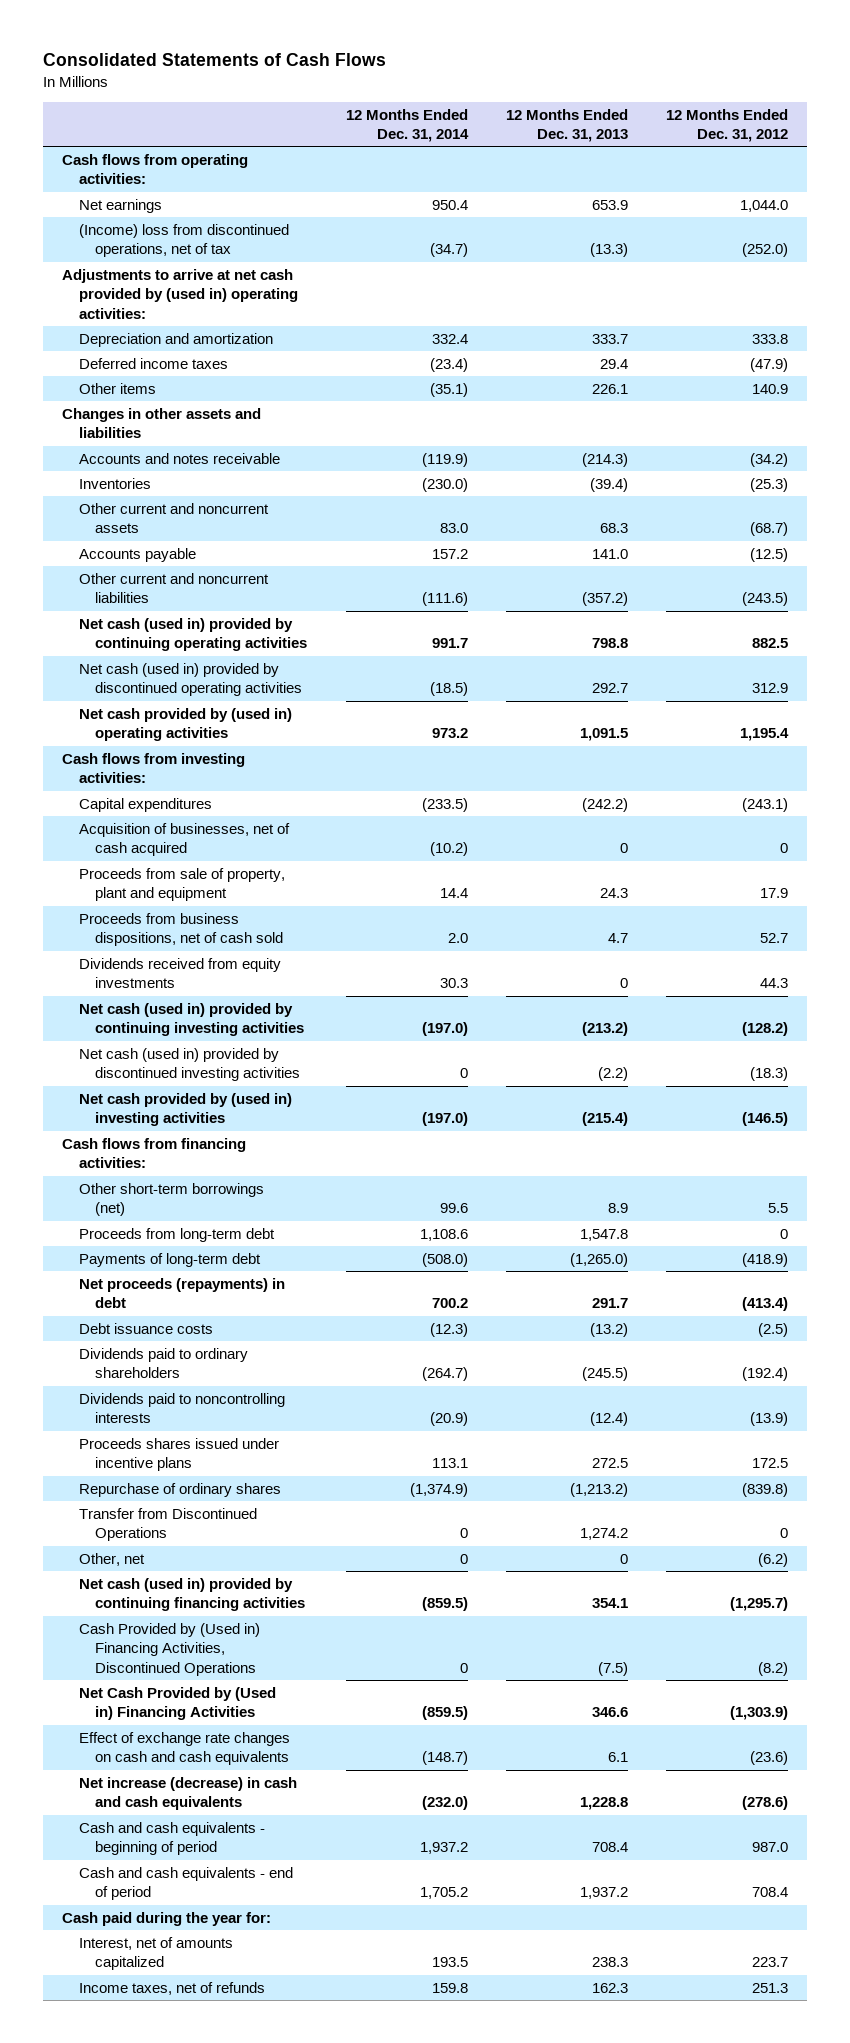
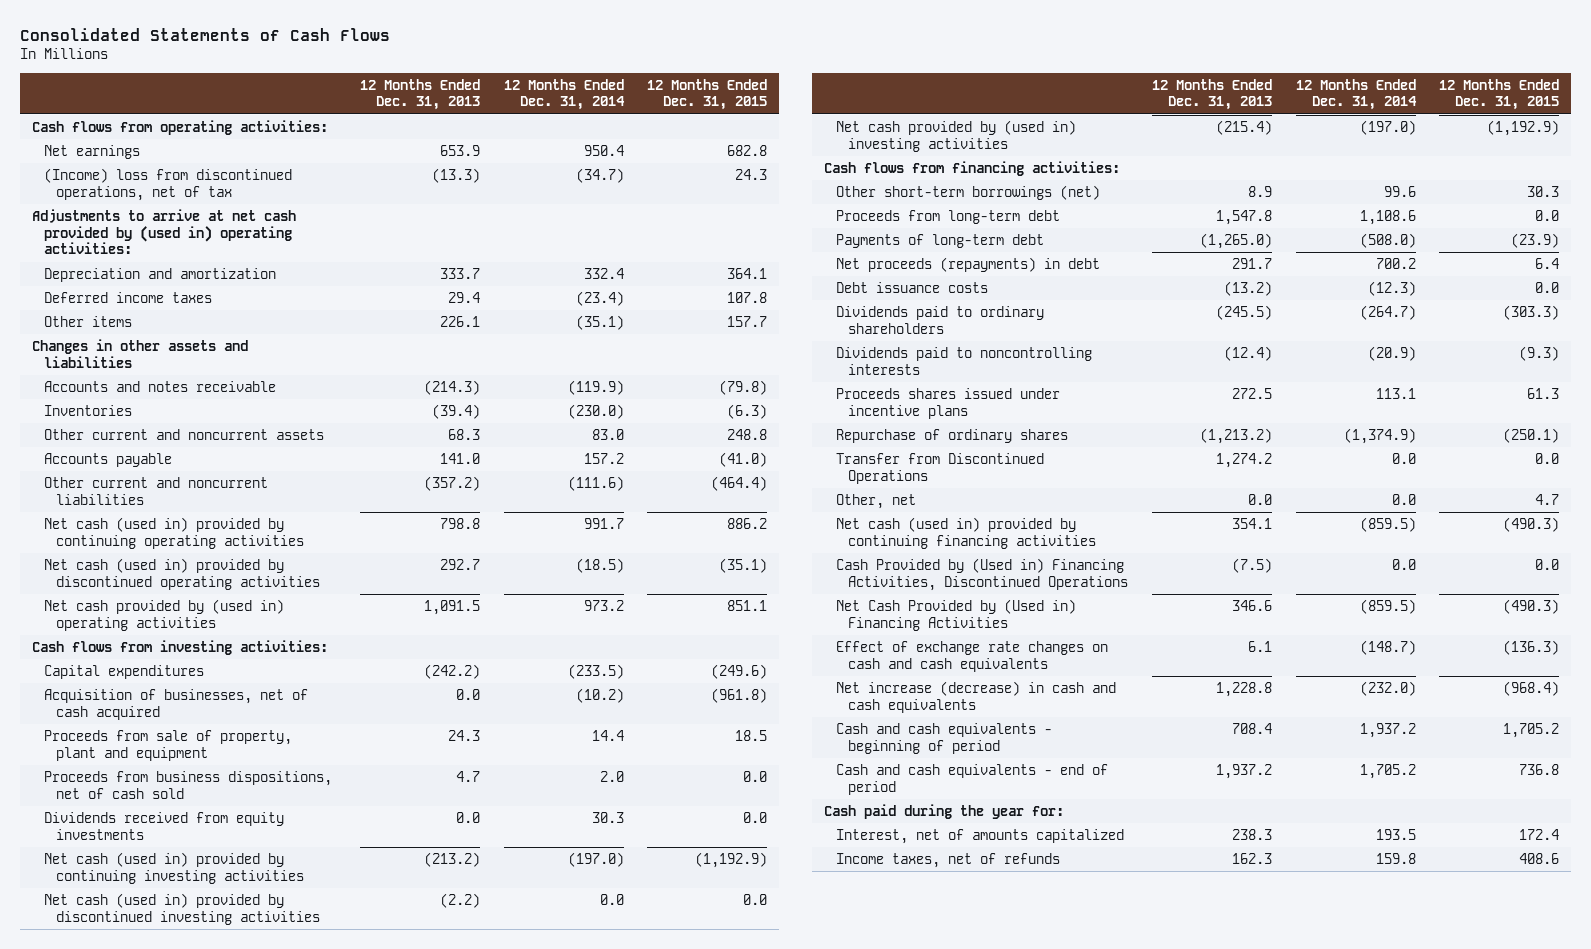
[666,108,789,143] 12 Months Ended Dec. 31, 2012 -> none
none -> [647,78,768,111] 12 Months Ended Dec. 31, 2015
[619,843,628,854] 0 -> [455,688,480,700] 0.0
[619,978,628,989] 0 -> [455,811,480,823] 0.0
[459,1068,468,1079] 0 -> [599,893,624,905] 0.0
[459,1528,468,1539] 0 -> [1391,452,1416,464] 0.0
[459,1553,468,1564] 0 -> [1391,493,1416,505] 0.0
[619,1553,628,1564] 0 -> [1247,493,1272,505] 0.0
[459,1662,468,1673] 0 -> [1391,558,1416,570] 0.0

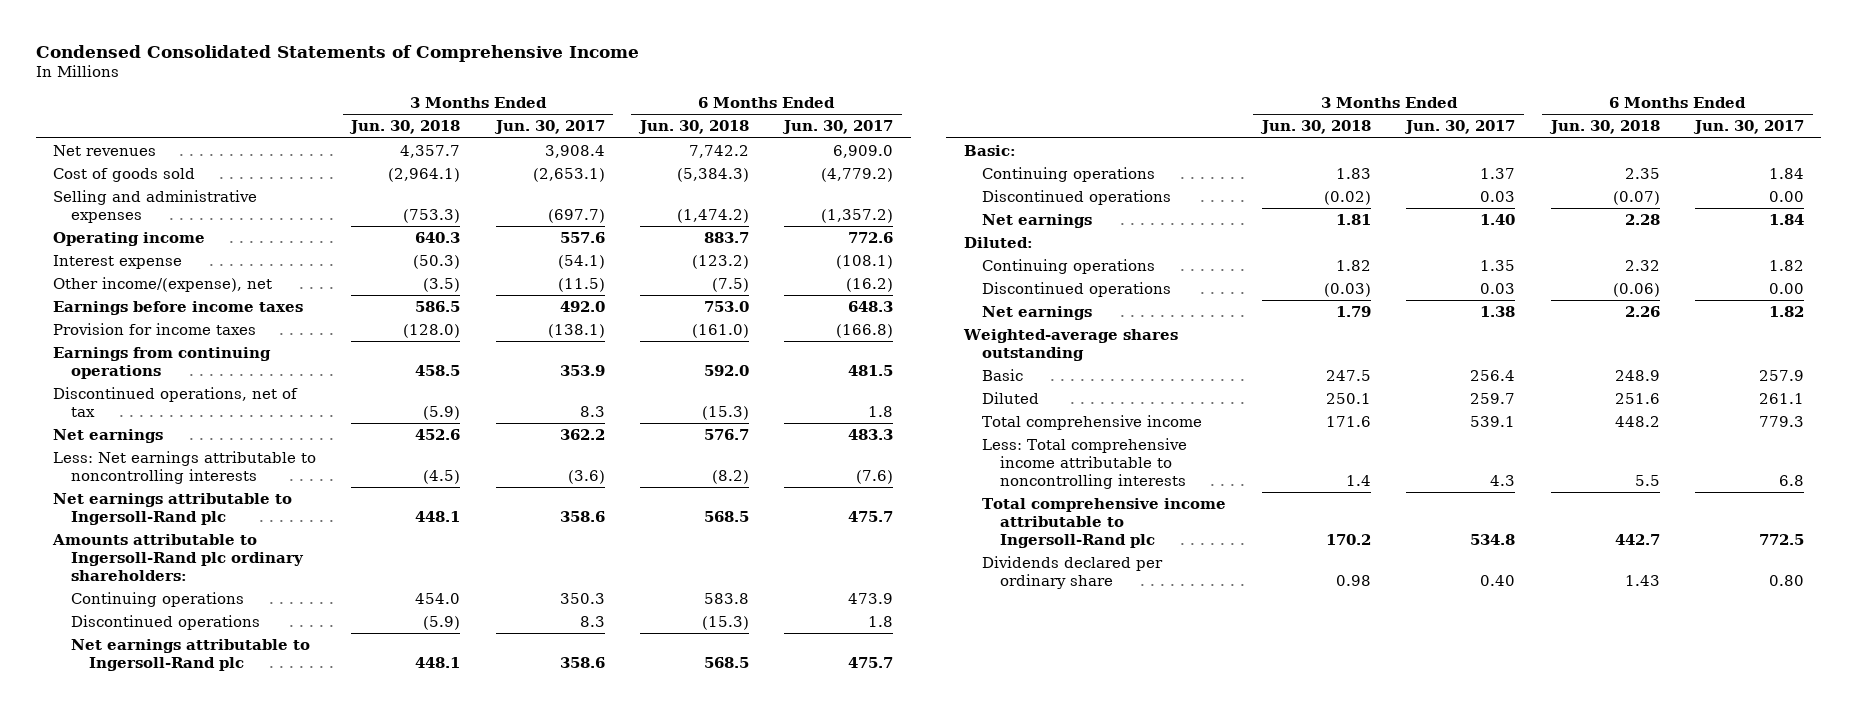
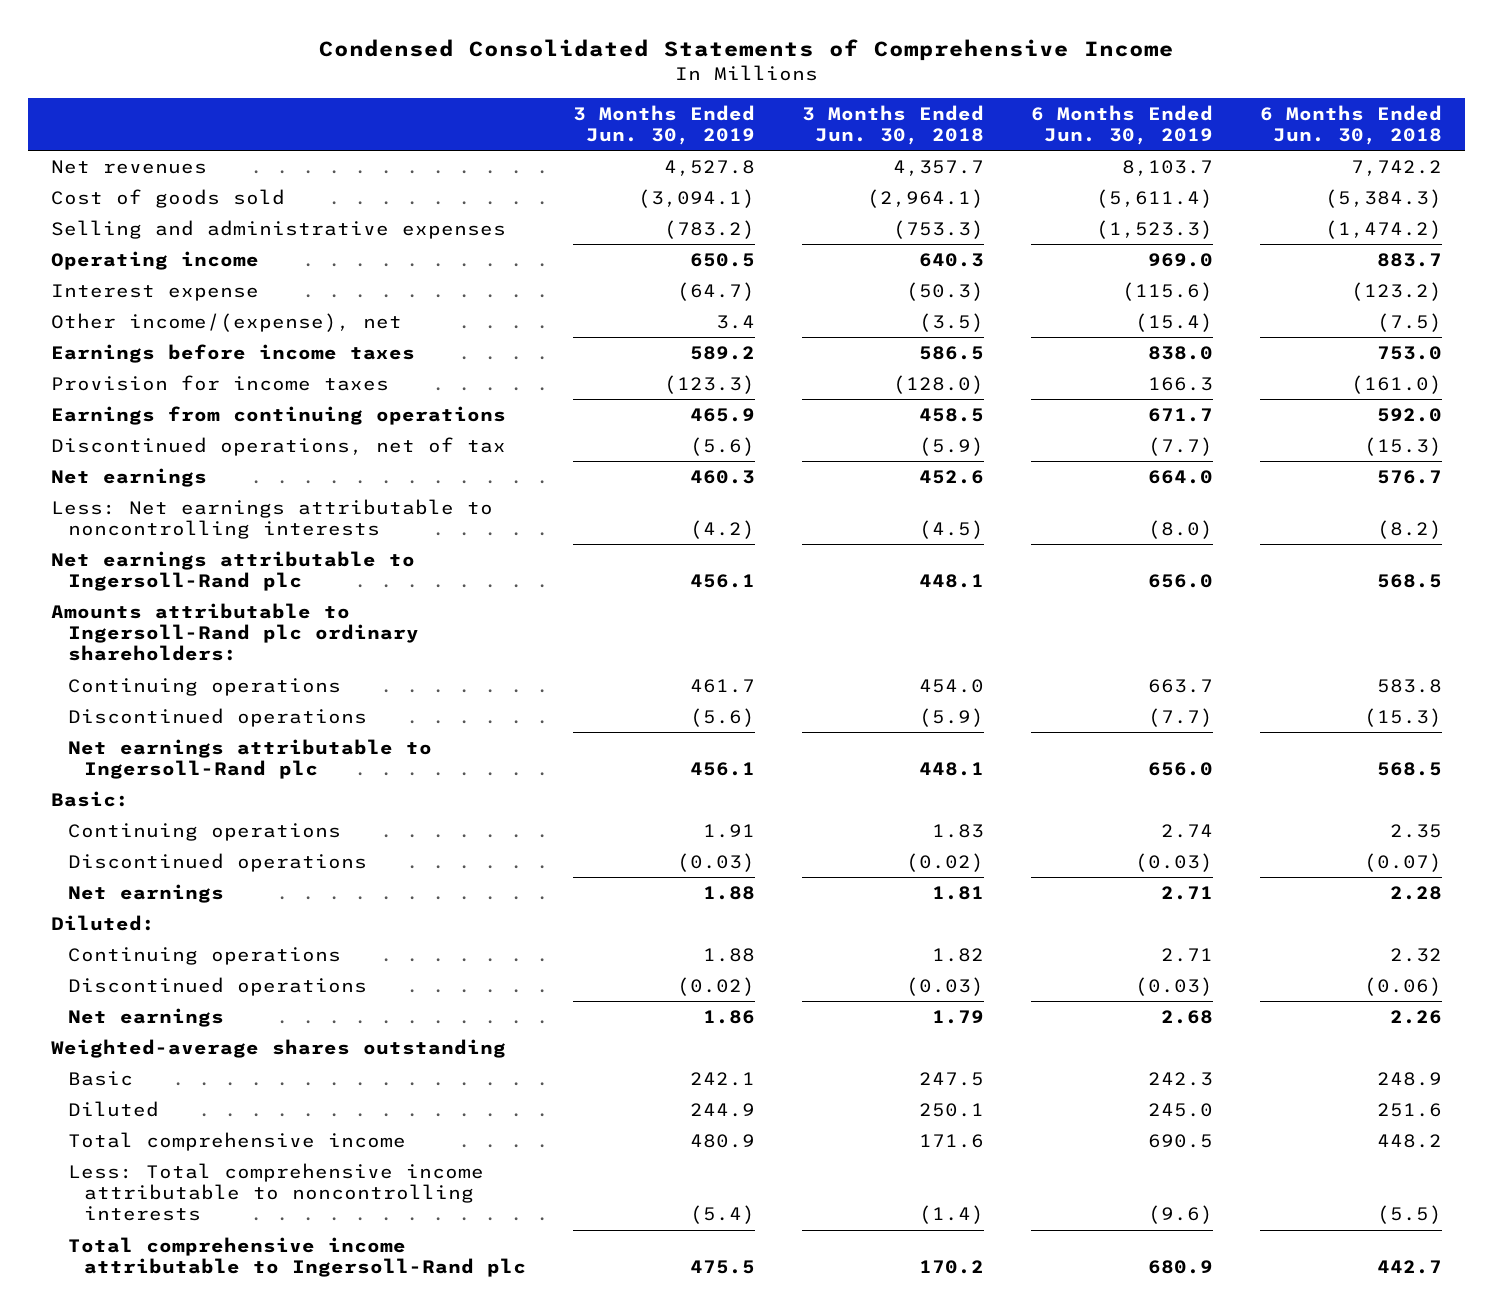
[493,120,605,135] Jun. 30, 2017 -> none
[781,120,893,135] Jun. 30, 2017 -> none
none -> [572,104,755,145] 3 Months Ended Jun. 30, 2019
none -> [1030,104,1213,145] 6 Months Ended Jun. 30, 2019
[1346,474,1372,486] 1.4 -> [918,1205,984,1225] (1.4)
[1634,474,1660,486] 5.5 -> [1376,1205,1442,1225] (5.5)
[982,555,1164,589] Dividends declared per ordinary share -> none

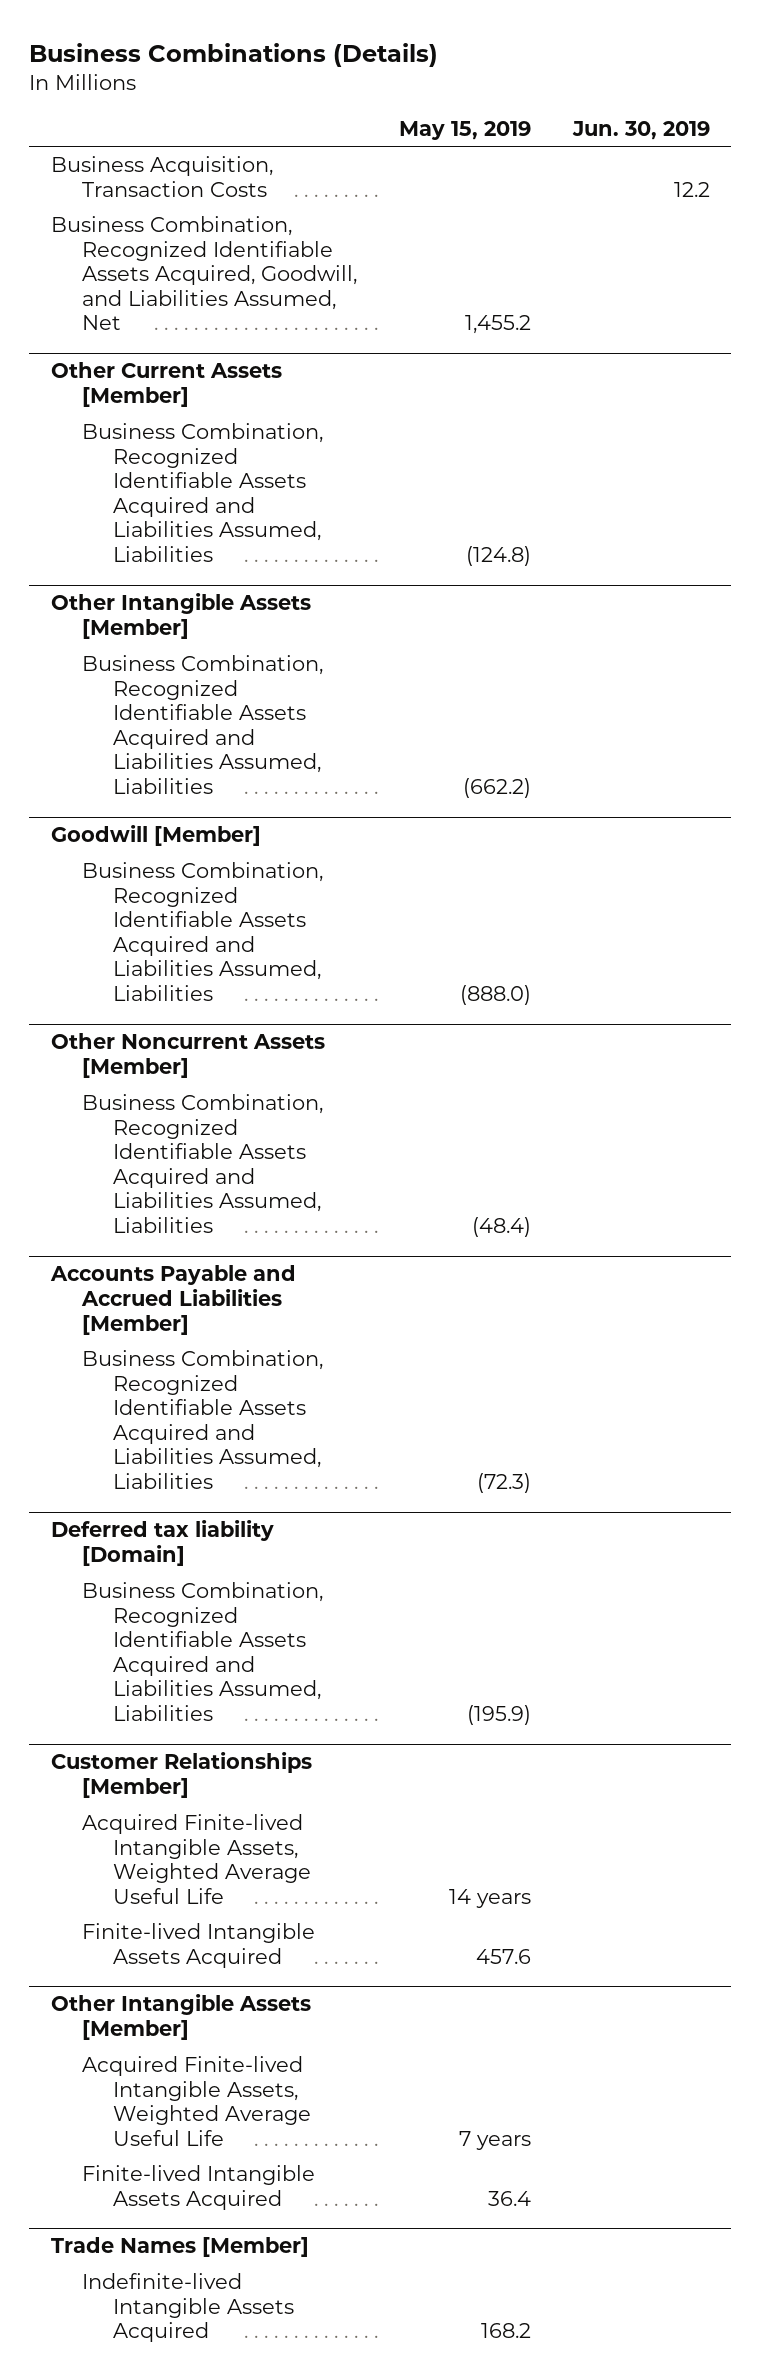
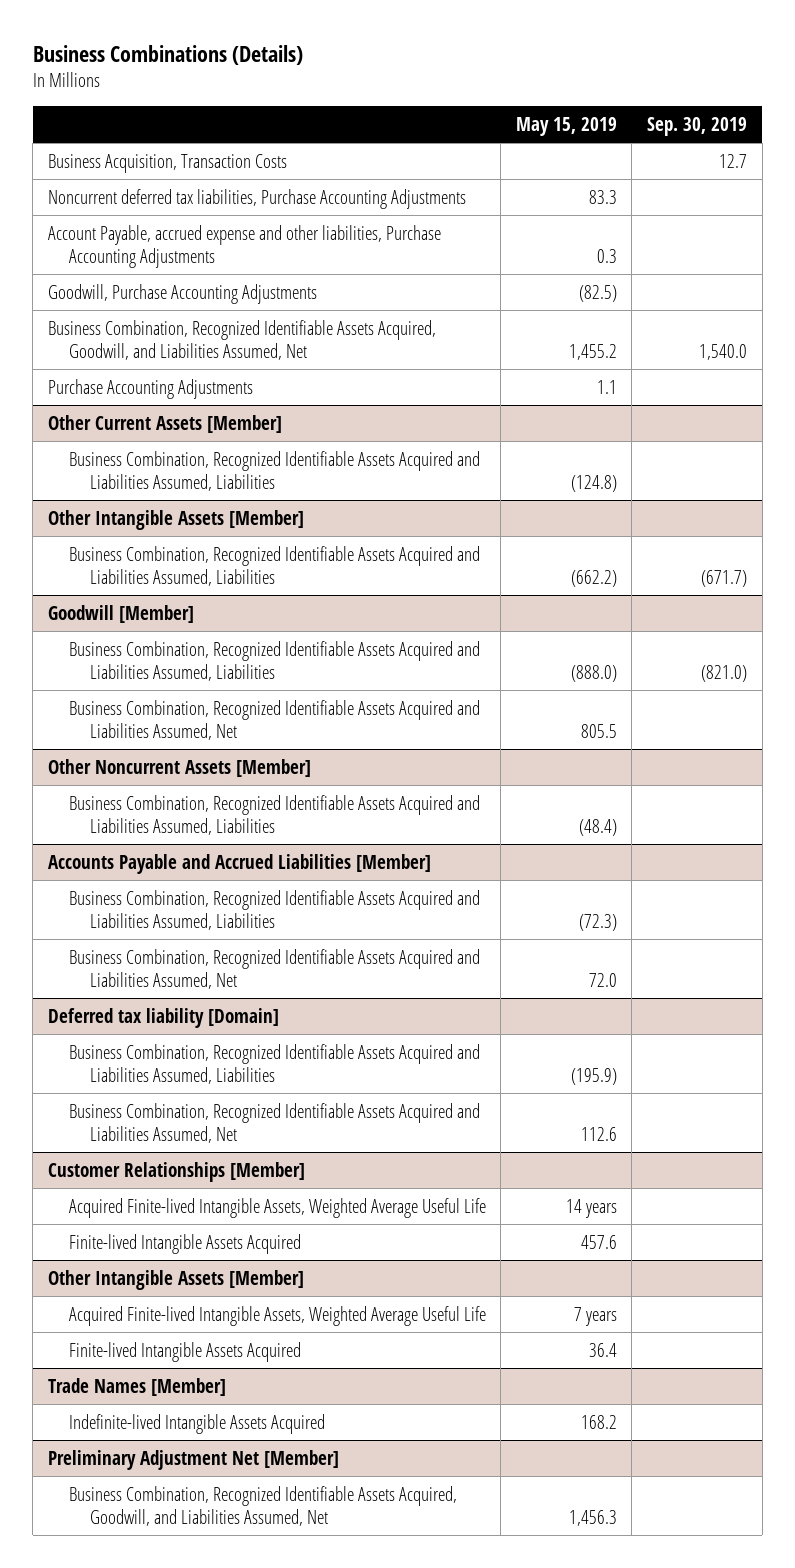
[572,120,711,140] Jun. 30, 2019 -> none
none -> [646,116,747,136] Sep. 30, 2019
none -> [47,188,466,209] Noncurrent deferred tax liabilities, Purchase Accounting Adjustments
none -> [47,224,441,268] Account Payable, accrued expense and other liabilities, Purchase Accounting Adjustments
none -> [47,283,317,304] Goodwill, Purchase Accounting Adjustments
none -> [47,378,253,399] Purchase Accounting Adjustments
none -> [68,699,480,740] Business Combination, Recognized Identifiable Assets Acquired and Liabilities Assumed, Net
none -> [68,948,480,989] Business Combination, Recognized Identifiable Assets Acquired and Liabilities Assumed, Net
none -> [68,1102,480,1143] Business Combination, Recognized Identifiable Assets Acquired and Liabilities Assumed, Net
none -> [47,1449,339,1470] Preliminary Adjustment Net [Member]
none -> [68,1485,457,1526] Business Combination, Recognized Identifiable Assets Acquired, Goodwill, and Liabilities Assumed, Net

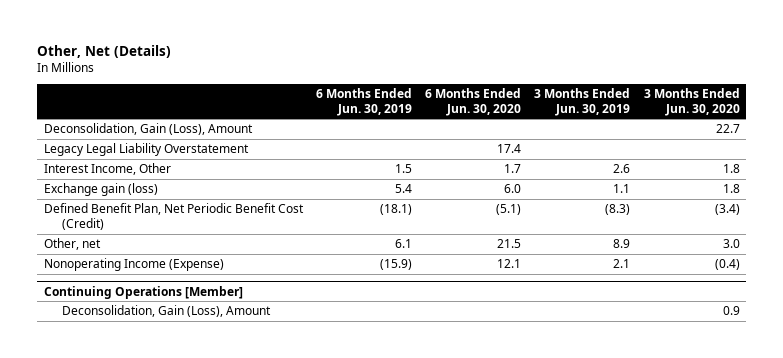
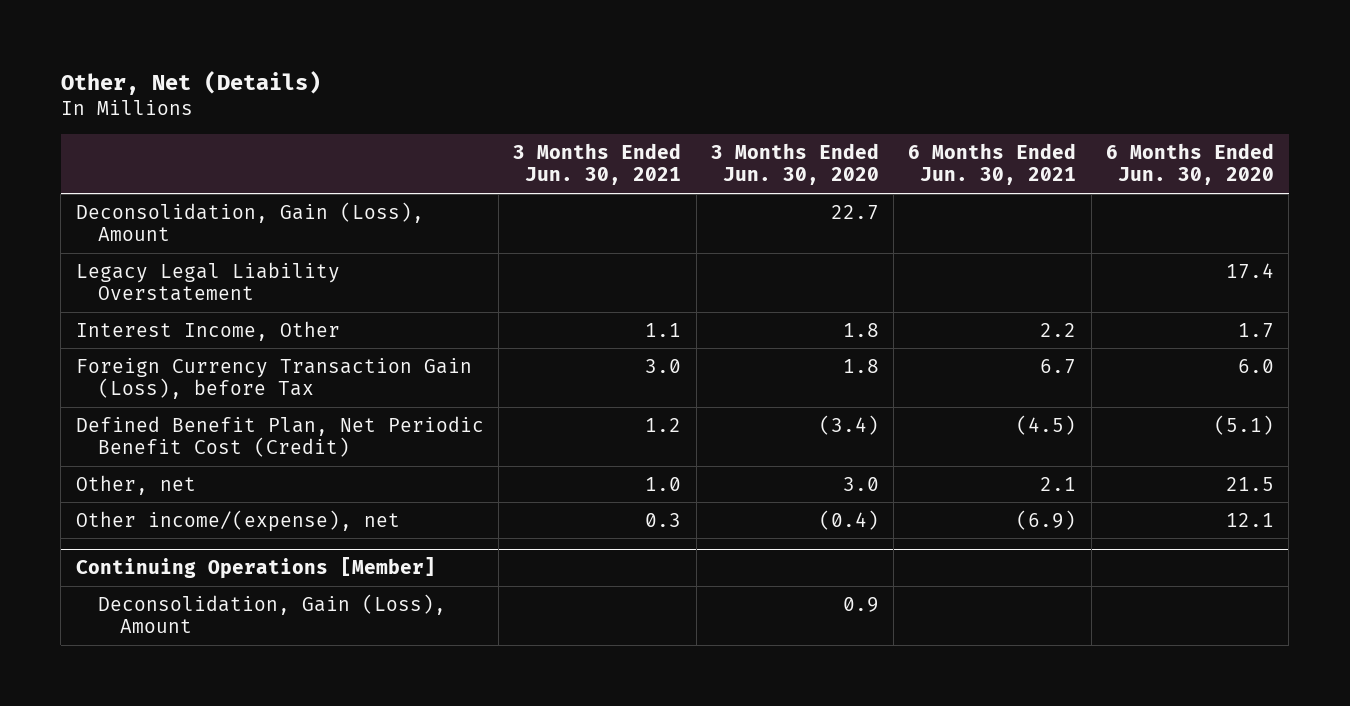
[315,87,412,116] 6 Months Ended Jun. 30, 2019 -> none
[534,87,631,116] 3 Months Ended Jun. 30, 2019 -> none
none -> [513,142,682,186] 3 Months Ended Jun. 30, 2021
none -> [908,142,1077,186] 6 Months Ended Jun. 30, 2021
[43,183,158,197] Exchange gain (loss) -> [75,357,472,400] Foreign Currency Transaction Gain (Loss), before Tax
[43,258,224,272] Nonoperating Income (Expense) -> [75,509,400,532] Other income/(expense), net

